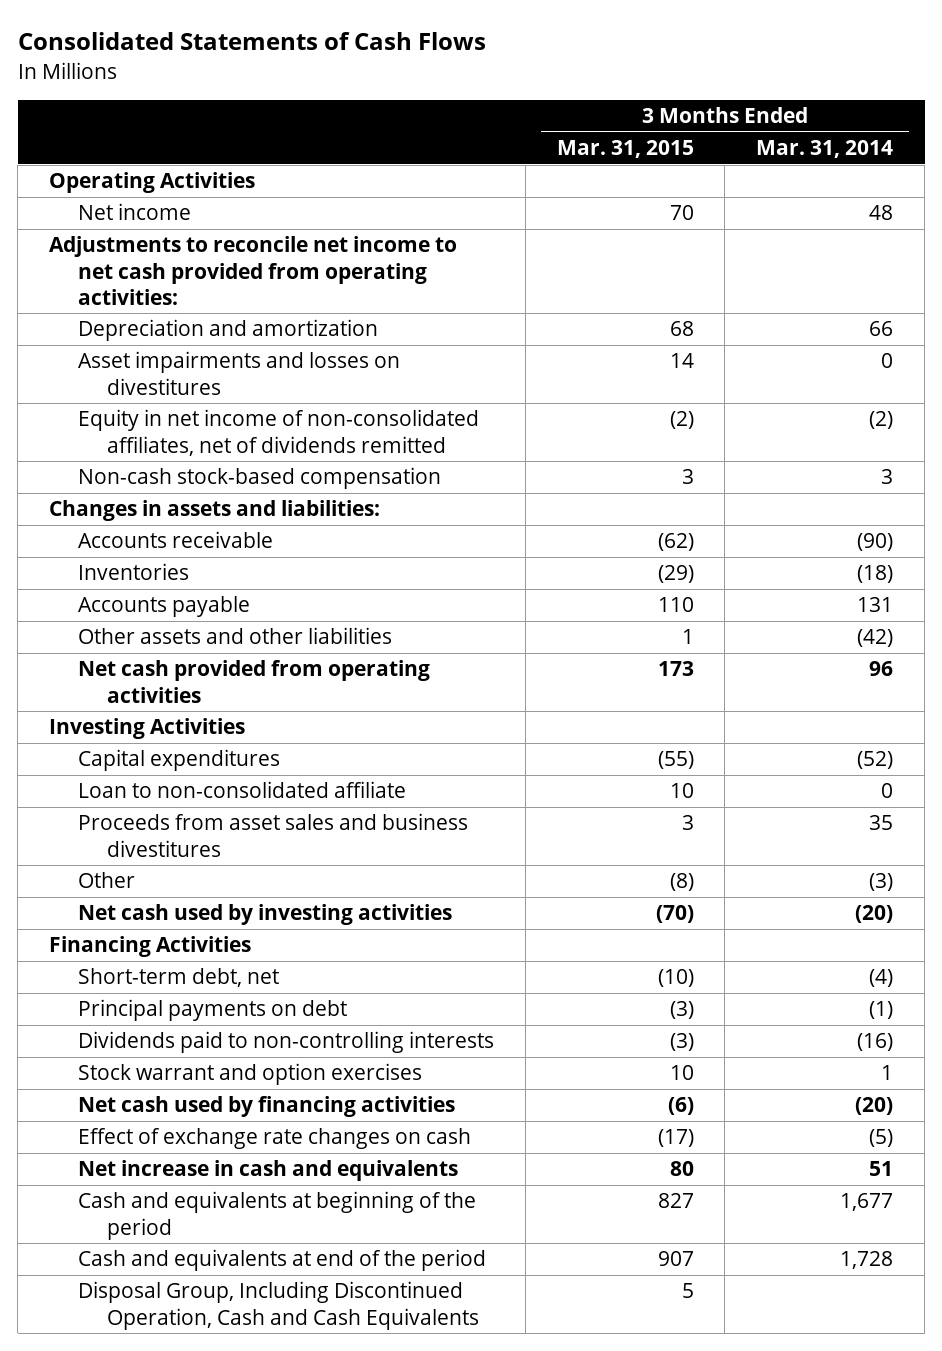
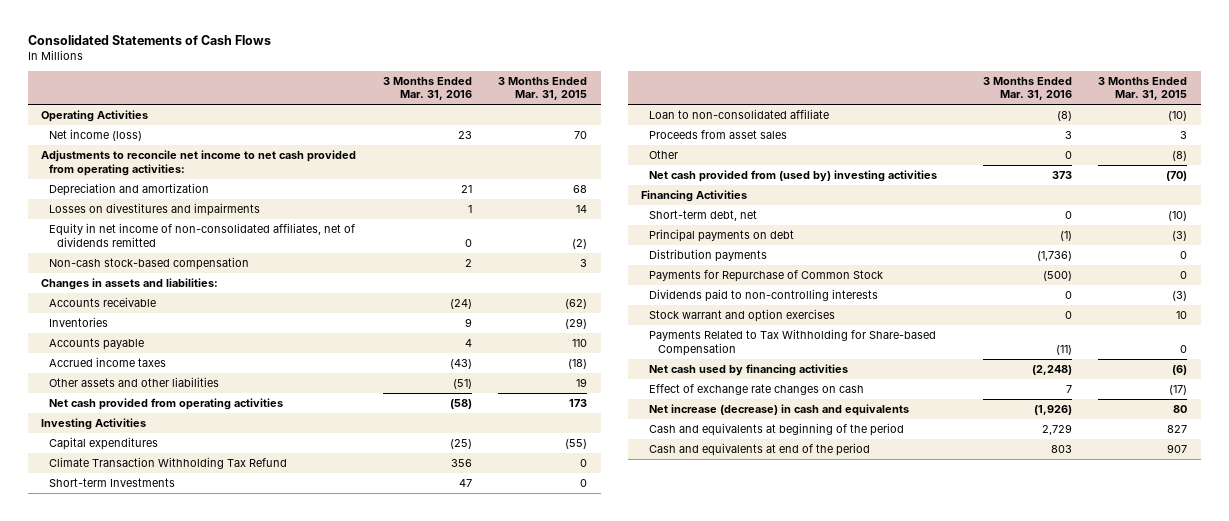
[756,140,894,159] Mar. 31, 2014 -> none
none -> [382,76,472,101] 3 Months Ended Mar. 31, 2016
[77,203,191,221] Net income -> [49,129,143,142] Net income (loss)
[77,351,400,395] Asset impairments and losses on divestitures -> [49,203,261,217] Losses on divestitures and impairments
none -> [49,357,167,368] Accrued income taxes
[681,629,694,645] 1 -> [576,378,588,388] 19
none -> [49,457,288,470] Climate Transaction Withholding Tax Refund
none -> [49,478,176,488] Short-term Investments
[669,783,694,799] 10 -> [1168,111,1188,122] (10)
[77,813,468,857] Proceeds from asset sales and business divestitures -> [649,130,788,140] Proceeds from asset sales
[77,904,452,926] Net cash used by investing activities -> [649,170,938,183] Net cash provided from (used by) investing activities
none -> [649,249,768,263] Distribution payments
none -> [649,270,884,283] Payments for Repurchase of Common Stock
none -> [649,329,937,356] Payments Related to Tax Withholding for Share-based Compensation
[77,1160,458,1182] Net increase in cash and equivalents -> [649,404,910,417] Net increase (decrease) in cash and equivalents
[77,1281,479,1330] Disposal Group, Including Discontinued Operation, Cash and Cash Equivalents -> none

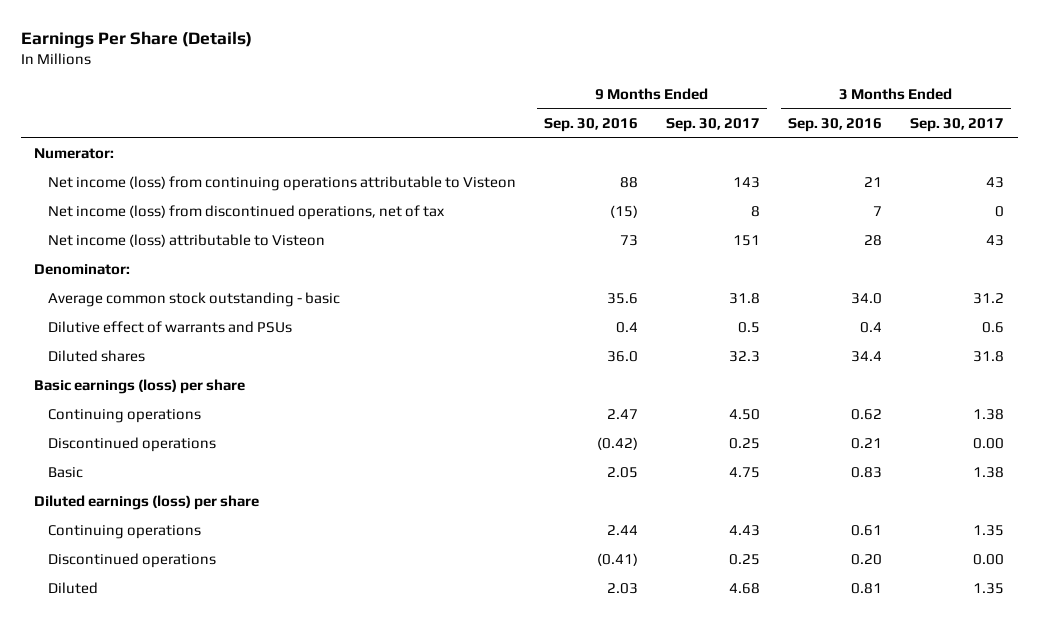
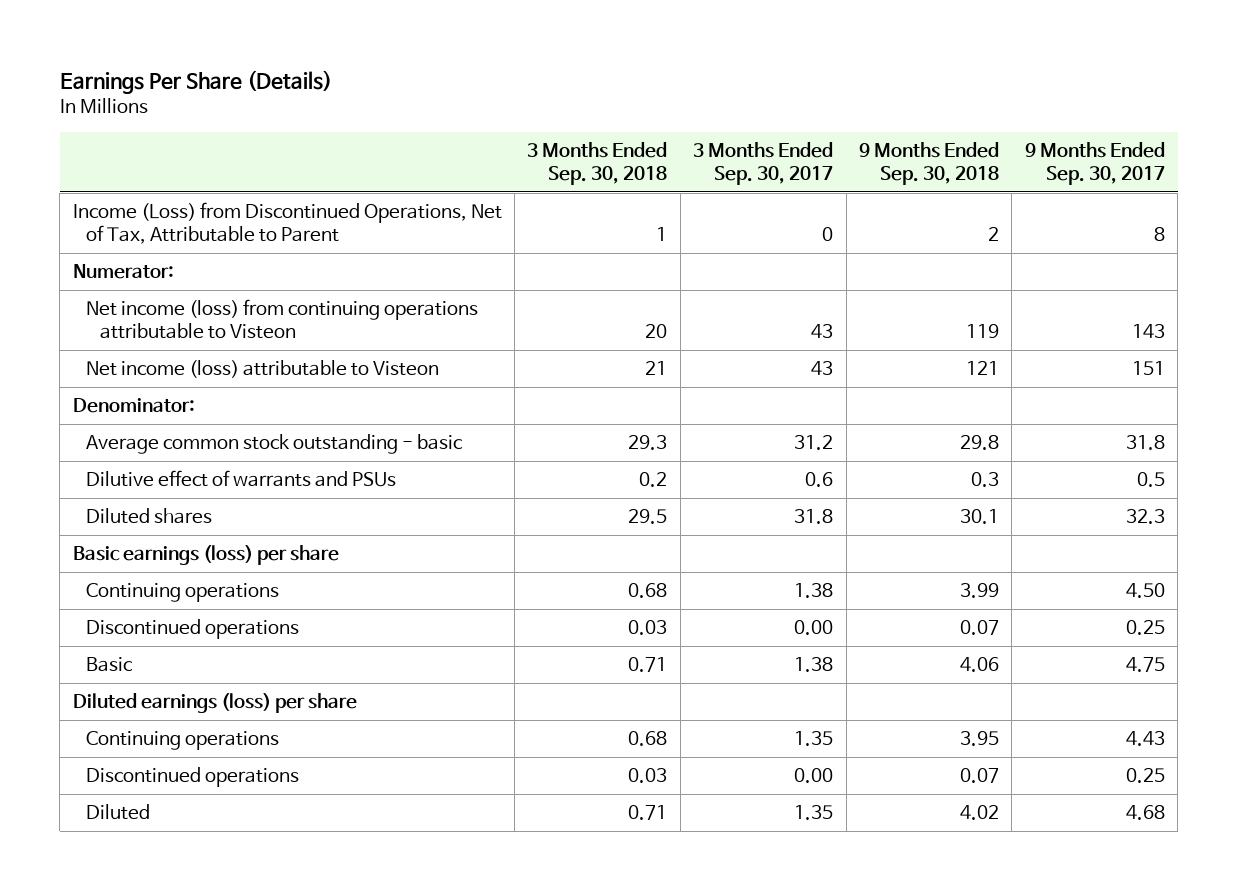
[544,118,639,133] Sep. 30, 2016 -> none
[788,118,883,133] Sep. 30, 2016 -> none
none -> [527,141,668,185] 3 Months Ended Sep. 30, 2018
none -> [858,141,999,185] 9 Months Ended Sep. 30, 2018
none -> [72,202,502,245] Income (Loss) from Discontinued Operations, Net of Tax, Attributable to Parent
[48,205,446,221] Net income (loss) from discontinued operations, net of tax -> none

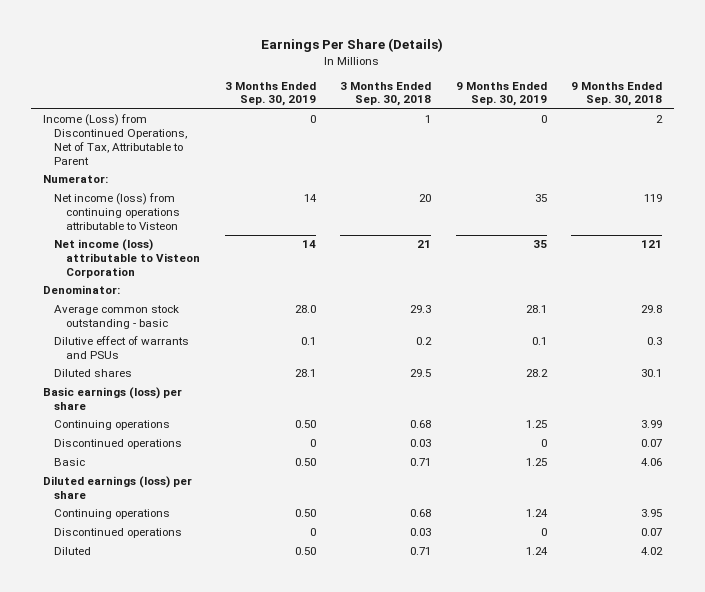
[693,141,834,185] 3 Months Ended Sep. 30, 2017 -> none
[1024,141,1165,185] 9 Months Ended Sep. 30, 2017 -> none
none -> [224,81,316,107] 3 Months Ended Sep. 30, 2019
none -> [455,81,547,107] 9 Months Ended Sep. 30, 2019
[86,360,440,379] Net income (loss) attributable to Visteon -> [54,239,201,279] Net income (loss) attributable to Visteon Corporation

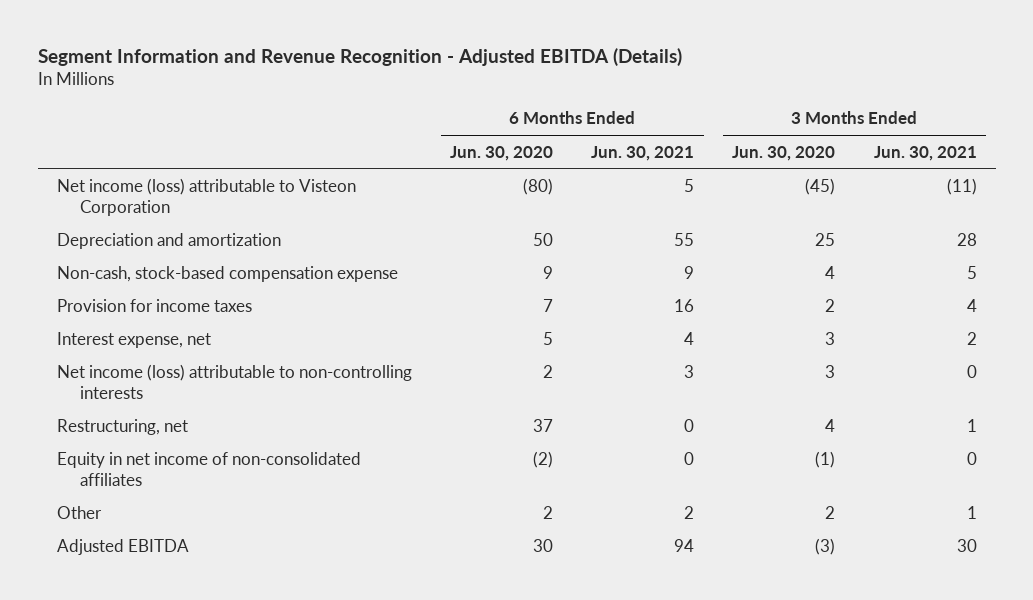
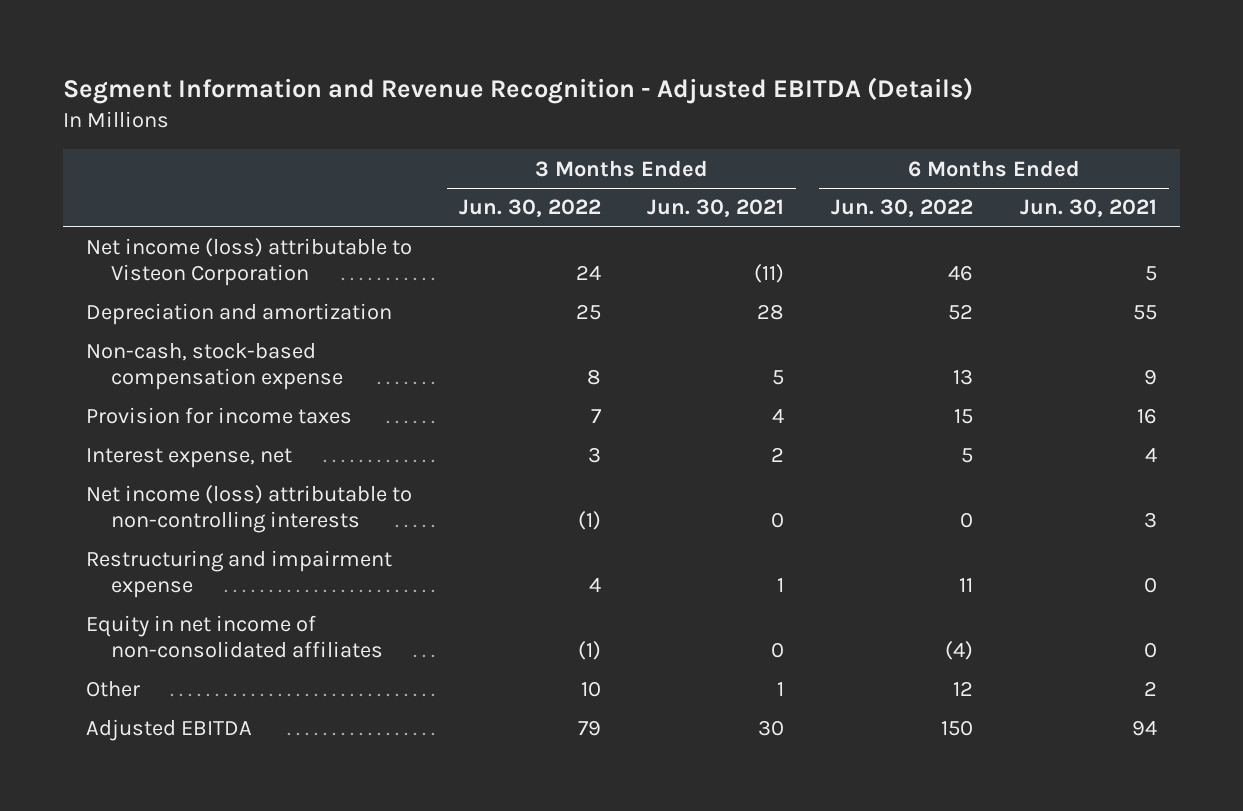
[450,145,554,161] Jun. 30, 2020 -> none
[732,145,836,161] Jun. 30, 2020 -> none
none -> [458,199,601,218] Jun. 30, 2022
none -> [831,199,974,218] Jun. 30, 2022
[56,418,188,435] Restructuring, net -> [85,550,392,599] Restructuring and impairment expense

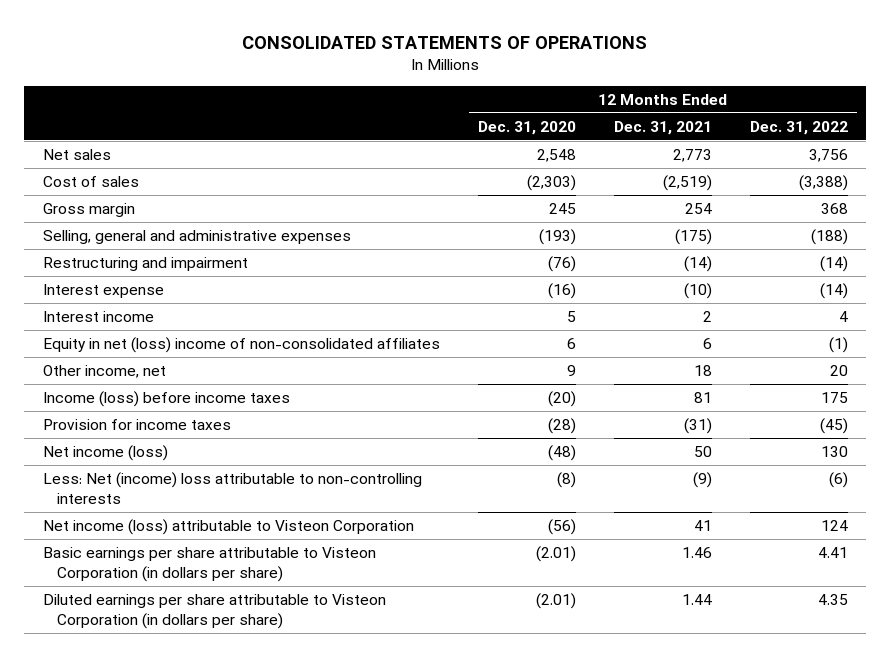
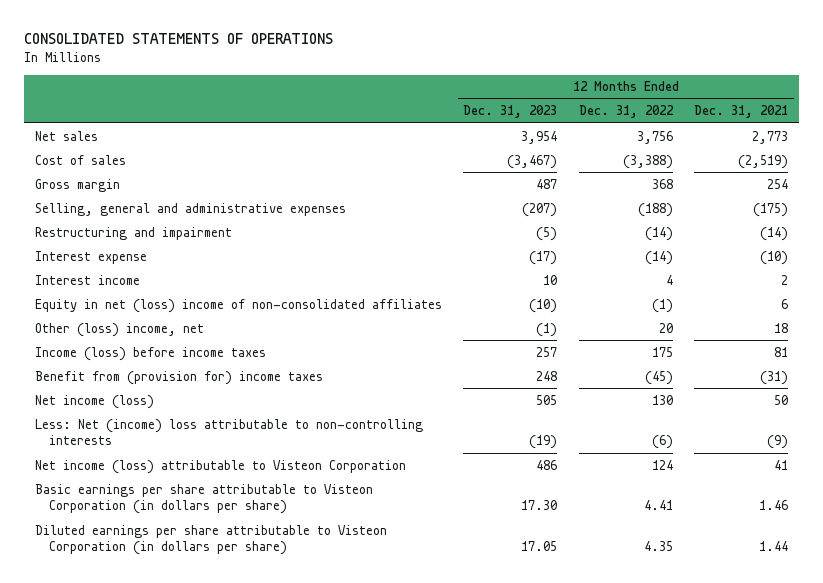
[478,120,577,135] Dec. 31, 2020 -> none
none -> [463,105,558,119] Dec. 31, 2023
[43,365,167,379] Other income, net -> [34,322,204,337] Other (loss) income, net
[43,419,232,431] Provision for income taxes -> [34,370,323,385] Benefit from (provision for) income taxes

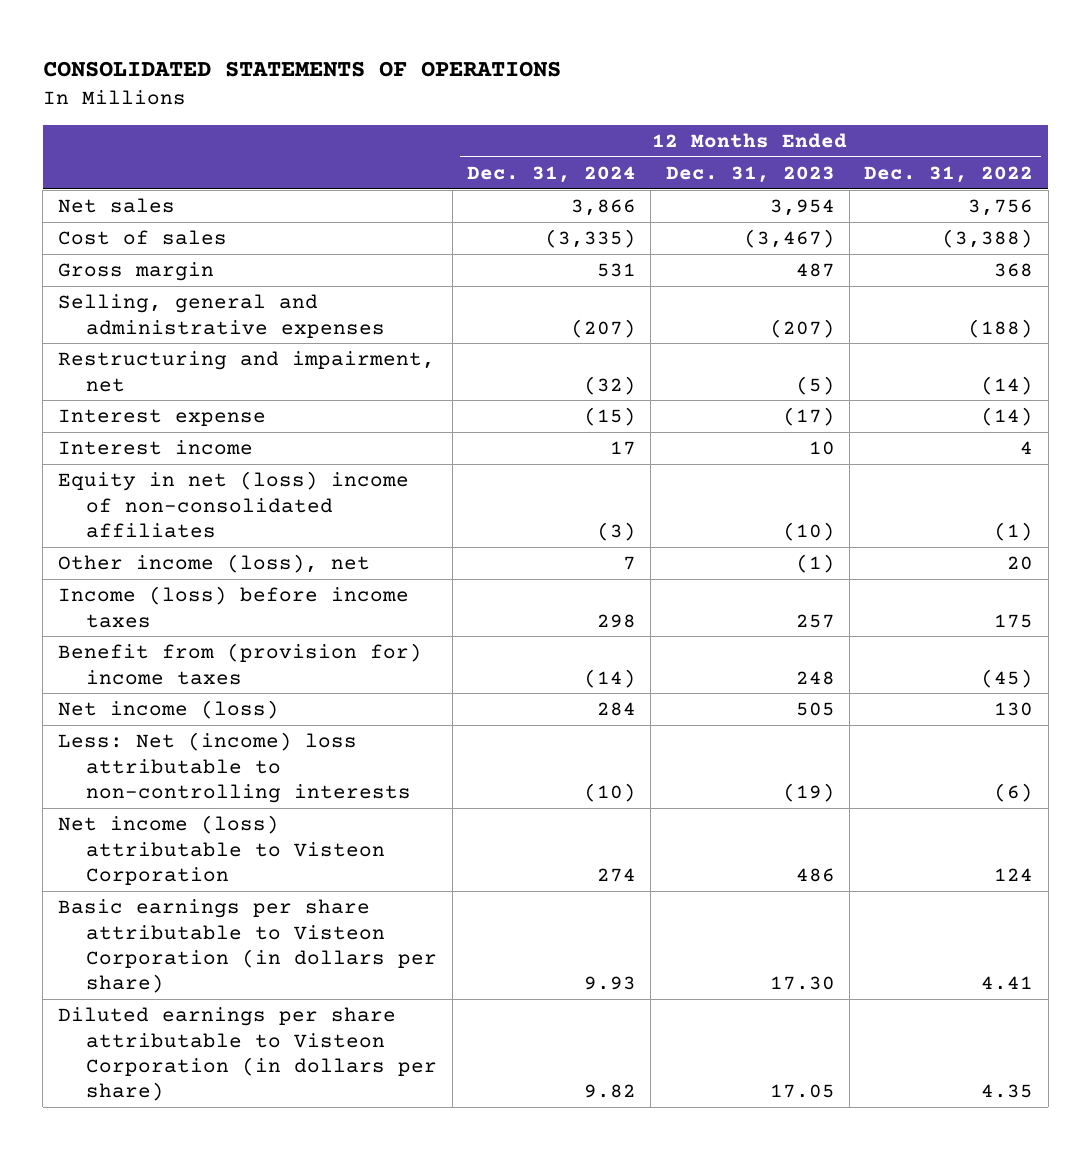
[694,105,789,119] Dec. 31, 2021 -> none
none -> [466,166,636,184] Dec. 31, 2024
[34,226,232,240] Restructuring and impairment -> [57,351,435,392] Restructuring and impairment, net
[34,322,204,337] Other (loss) income, net -> [57,554,370,574] Other income (loss), net

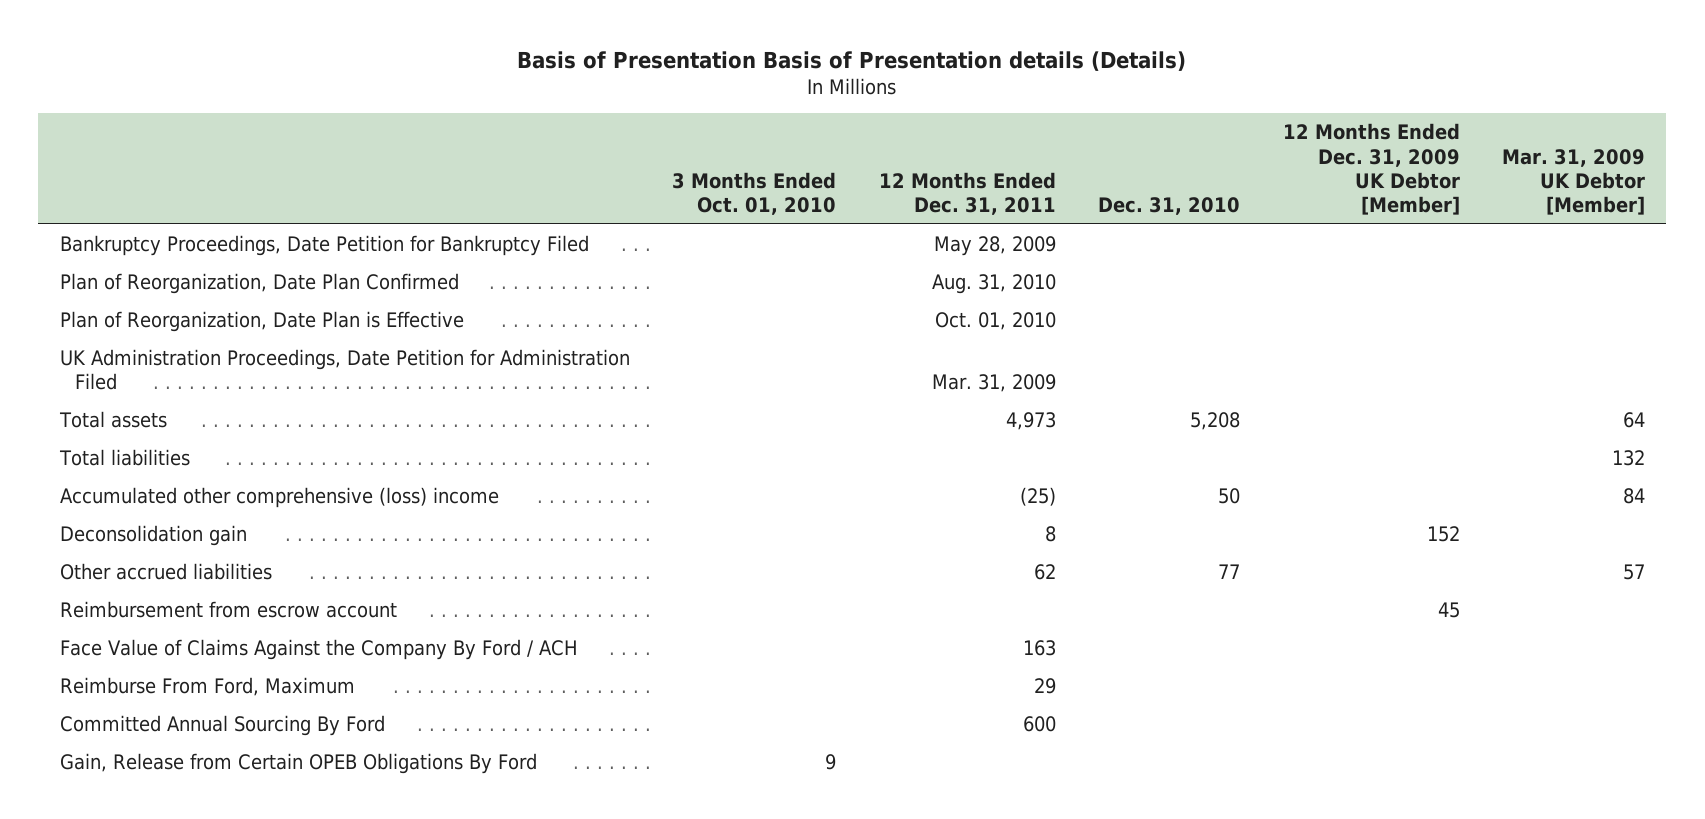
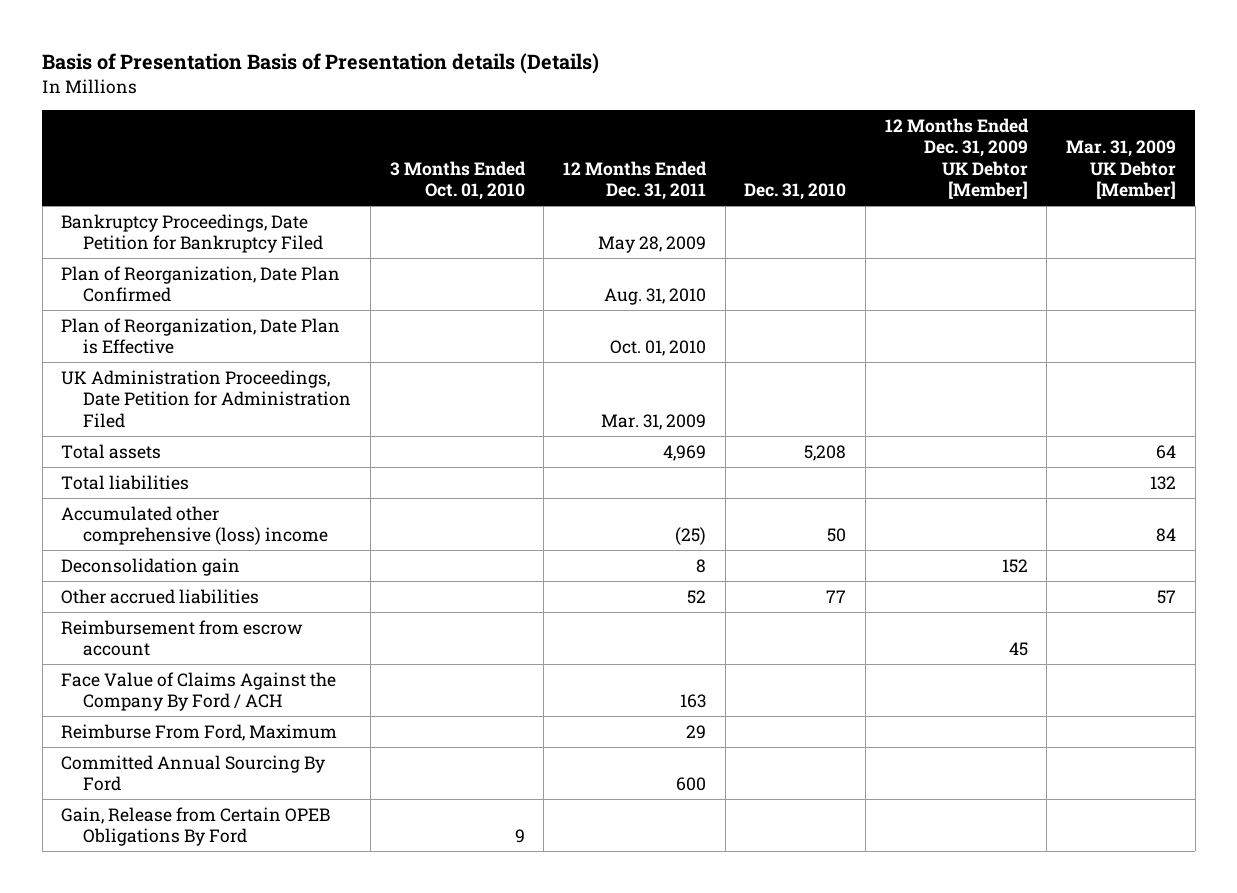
[1005,411,1056,430] 4,973 -> [663,444,707,461] 4,969
[1033,563,1056,580] 62 -> [687,589,707,604] 52

